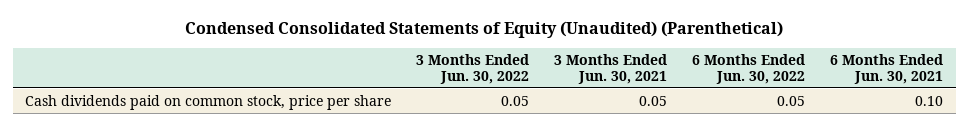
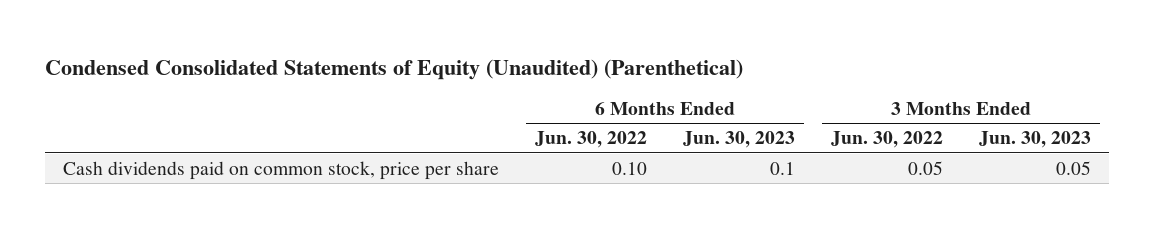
[554,53,668,85] 3 Months Ended Jun. 30, 2021 -> none
[830,53,944,85] 6 Months Ended Jun. 30, 2021 -> none
none -> [683,131,796,149] Jun. 30, 2023
none -> [978,131,1091,149] Jun. 30, 2023
[777,95,806,106] 0.05 -> [612,161,648,175] 0.10

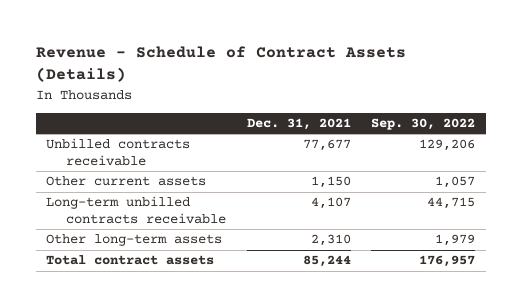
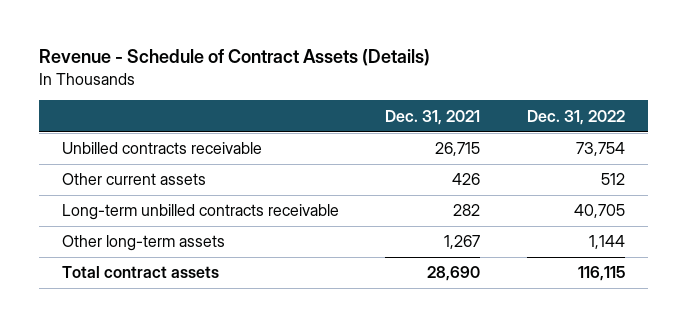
[371,118,476,131] Sep. 30, 2022 -> none
none -> [526,109,625,125] Dec. 31, 2022
[302,139,351,152] 77,677 -> [435,142,481,157] 26,715
[310,176,351,189] 1,150 -> [452,173,481,186] 426
[310,197,351,210] 4,107 -> [453,204,481,217] 282
[310,234,351,247] 2,310 -> [444,235,481,250] 1,267
[302,255,351,268] 85,244 -> [427,266,481,282] 28,690

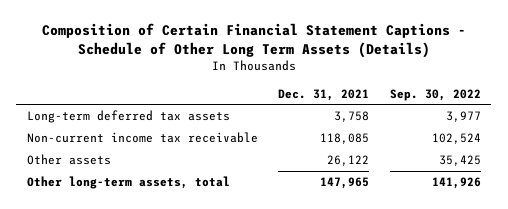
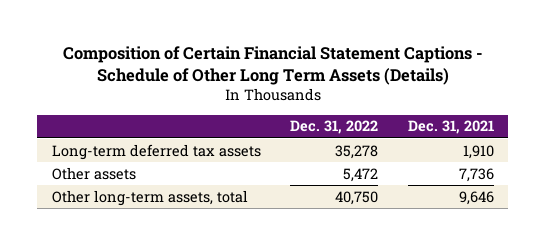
[390,88,482,101] Sep. 30, 2022 -> none
none -> [290,120,379,135] Dec. 31, 2022
[26,132,258,144] Non-current income tax receivable -> none
[334,111,370,123] 3,758 -> [462,144,494,159] 1,910
[327,155,370,167] 26,122 -> [458,167,494,182] 7,736
[320,177,370,190] 147,965 -> [458,190,494,205] 9,646

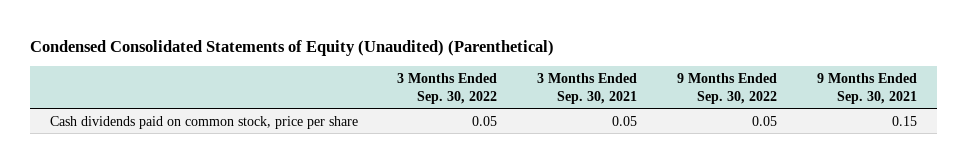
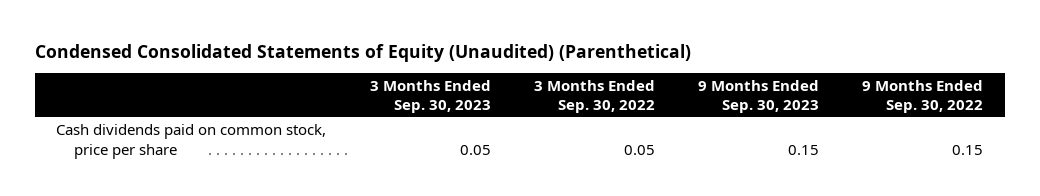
[537,72,638,104] 3 Months Ended Sep. 30, 2021 -> none
[816,72,917,104] 9 Months Ended Sep. 30, 2021 -> none
none -> [369,79,491,114] 3 Months Ended Sep. 30, 2023
none -> [697,79,819,114] 9 Months Ended Sep. 30, 2023
[751,115,777,126] 0.05 -> [952,144,984,155] 0.15

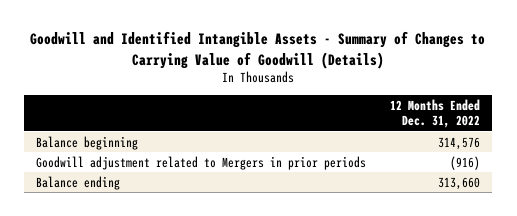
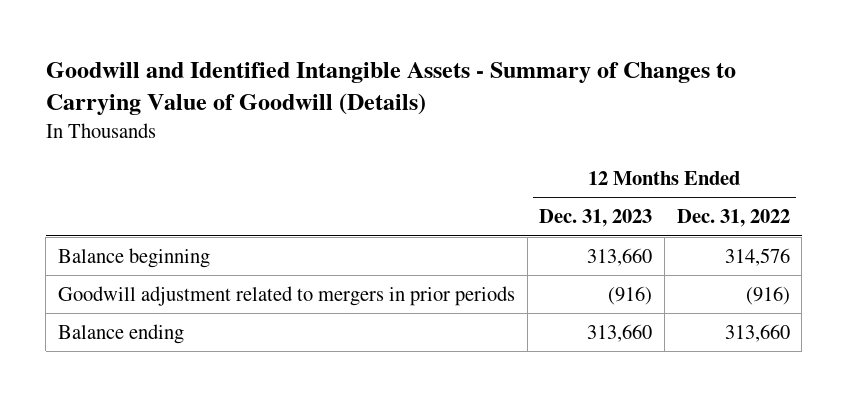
none -> [539,209,653,228] Dec. 31, 2023
[36,155,367,170] Goodwill adjustment related to Mergers in prior periods -> [57,286,515,307] Goodwill adjustment related to mergers in prior periods

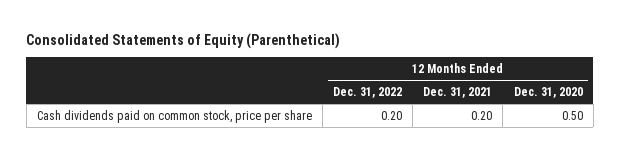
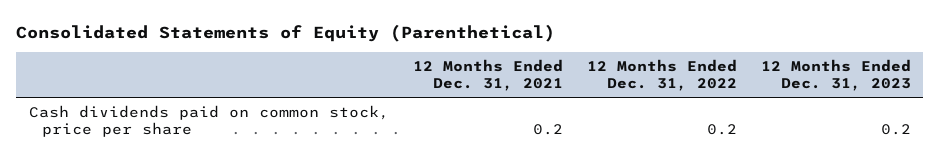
[513,87,583,99] Dec. 31, 2020 -> none
none -> [761,59,912,92] 12 Months Ended Dec. 31, 2023
[381,110,403,120] 0.20 -> [707,123,738,135] 0.2
[471,110,493,120] 0.20 -> [532,123,563,135] 0.2

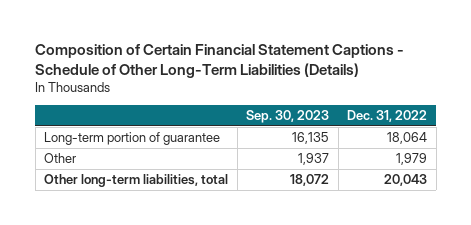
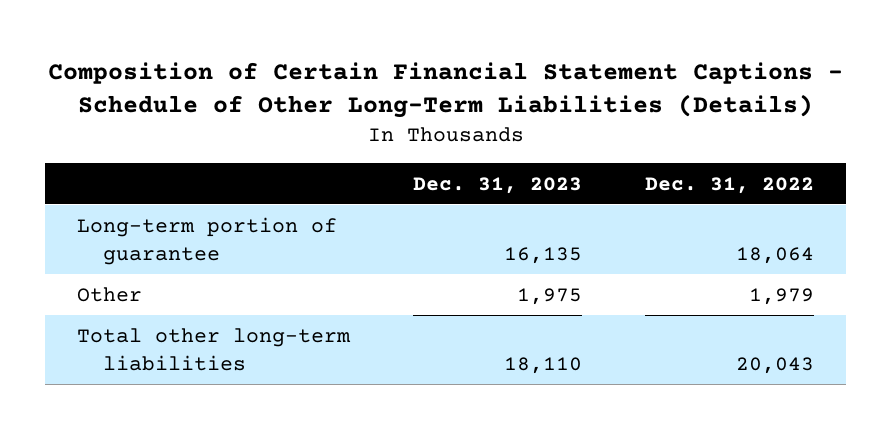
[246,110,330,124] Sep. 30, 2023 -> none
none -> [413,176,583,194] Dec. 31, 2023
[44,174,229,188] Other long-term liabilities, total -> [76,327,351,371] Total other long-term liabilities

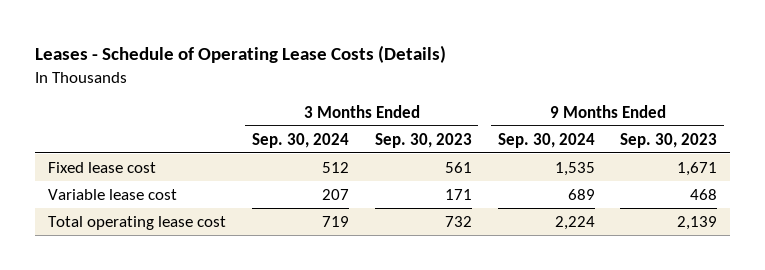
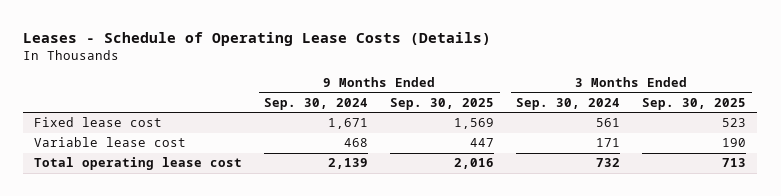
[374,132,472,148] Sep. 30, 2023 -> none
[620,132,718,148] Sep. 30, 2023 -> none
none -> [390,97,495,110] Sep. 30, 2025
none -> [642,97,747,110] Sep. 30, 2025
[321,161,349,173] 512 -> [596,118,621,128] 561
[554,161,595,176] 1,535 -> [328,118,369,130] 1,671
[321,188,349,200] 207 -> [596,138,621,148] 171
[567,188,595,200] 689 -> [344,138,369,148] 468
[321,215,349,227] 719 -> [596,158,621,168] 732
[554,215,595,230] 2,224 -> [328,158,369,170] 2,139

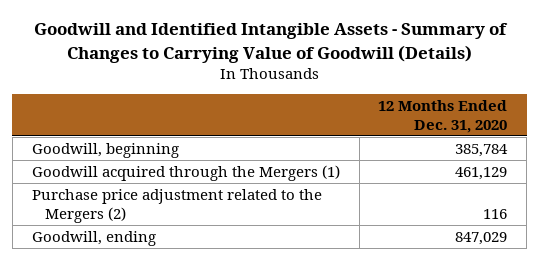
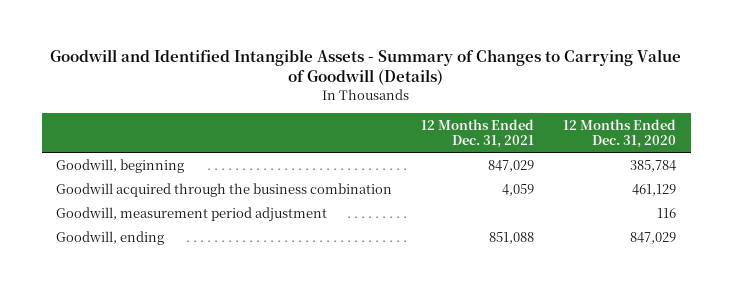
none -> [421,118,535,148] 12 Months Ended Dec. 31, 2021
[31,165,340,182] Goodwill acquired through the Mergers (1) -> [56,182,393,197] Goodwill acquired through the business combination
[31,189,322,223] Purchase price adjustment related to the Mergers (2) -> [56,206,328,222] Goodwill, measurement period adjustment

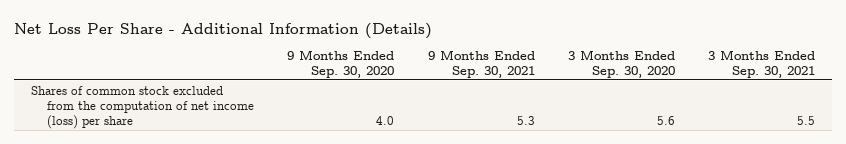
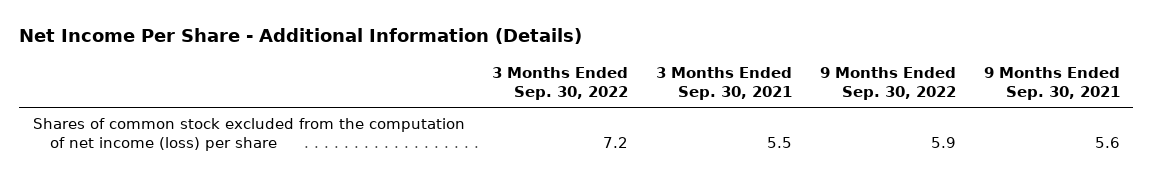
[13,22,432,39] Net Loss Per Share - Additional Information (Details) -> [18,28,582,45] Net Income Per Share - Additional Information (Details)
[287,49,395,79] 9 Months Ended Sep. 30, 2020 -> none
[567,49,675,79] 3 Months Ended Sep. 30, 2020 -> none
none -> [492,67,629,101] 3 Months Ended Sep. 30, 2022
none -> [819,67,956,101] 9 Months Ended Sep. 30, 2022
[516,115,535,125] 5.3 -> [1094,137,1120,149] 5.6

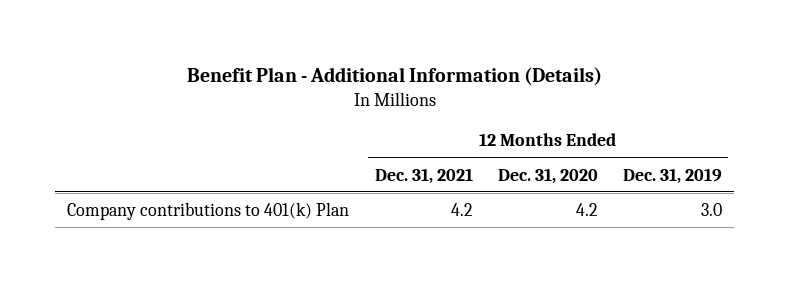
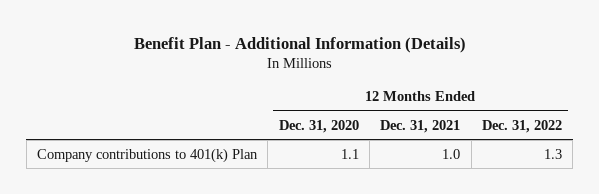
[622,167,722,184] Dec. 31, 2019 -> none
none -> [482,119,563,133] Dec. 31, 2022
[450,203,473,217] 4.2 -> [442,148,461,159] 1.0
[575,203,598,217] 4.2 -> [340,148,359,159] 1.1

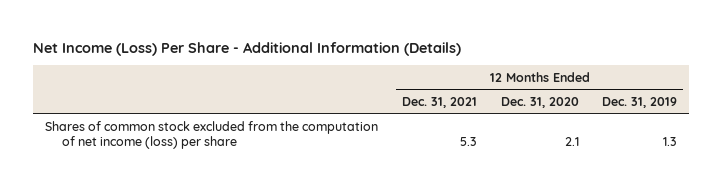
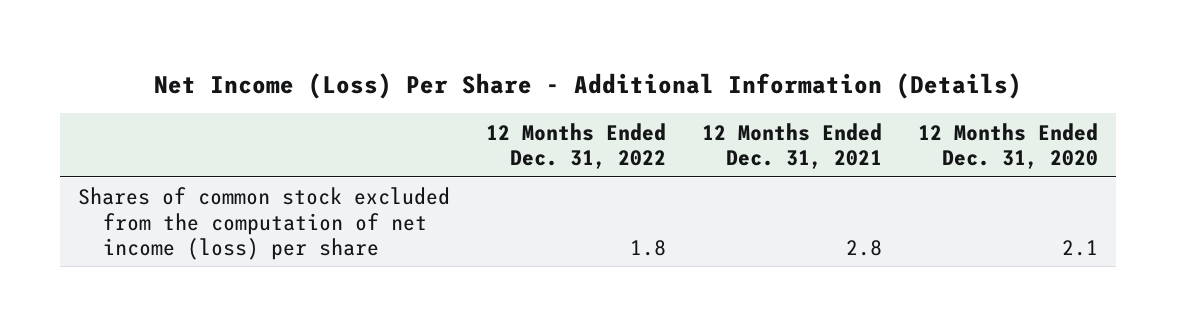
[602,96,678,108] Dec. 31, 2019 -> none
none -> [486,122,667,169] 12 Months Ended Dec. 31, 2022
[459,136,477,146] 5.3 -> [846,239,883,256] 2.8

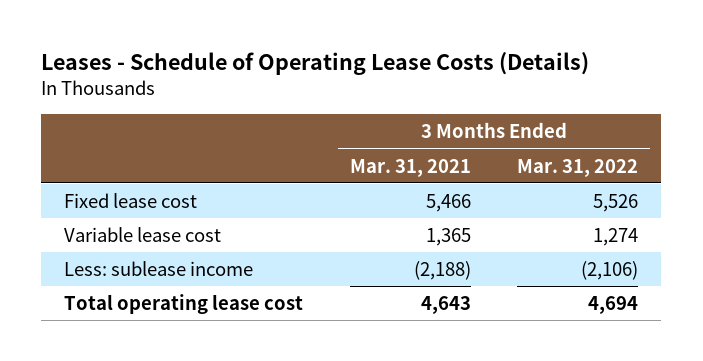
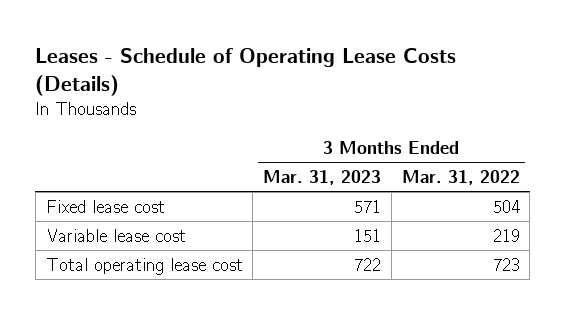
[349,158,471,177] Mar. 31, 2021 -> none
none -> [263,170,382,186] Mar. 31, 2023
[64,261,254,277] Less: sublease income -> none
[593,194,639,213] 5,526 -> [492,199,520,213] 504
[593,228,639,247] 1,274 -> [492,228,520,242] 219
[588,296,639,315] 4,694 -> [492,257,520,271] 723

